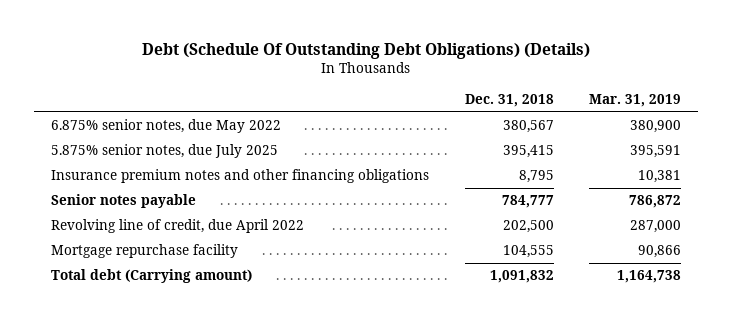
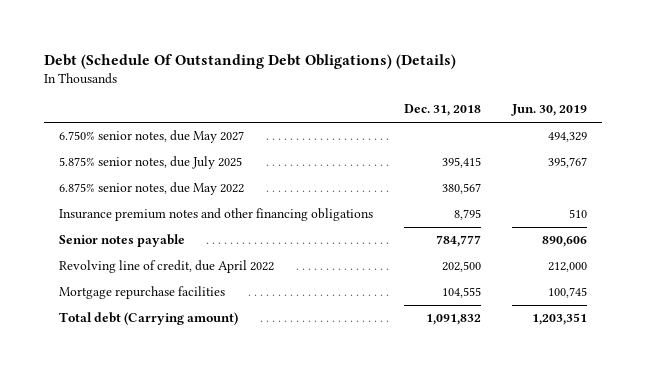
[588,94,681,108] Mar. 31, 2019 -> none
none -> [510,104,587,117] Jun. 30, 2019
none -> [59,130,245,144] 6.750% senior notes, due May 2027
[51,119,282,134] 6.875% senior notes, due May 2022 -> [59,182,245,196] 6.875% senior notes, due May 2022
[51,244,239,259] Mortgage repurchase facility -> [59,286,226,300] Mortgage repurchase facilities

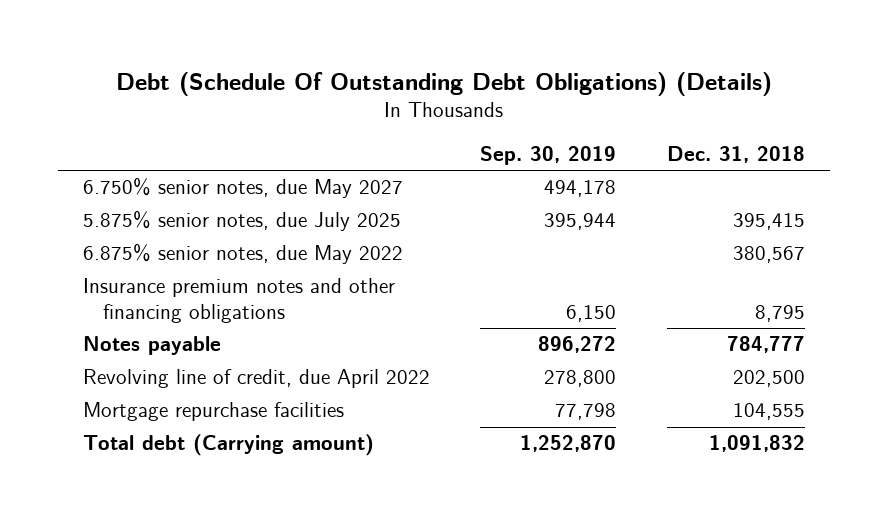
[510,104,587,117] Jun. 30, 2019 -> none
none -> [480,146,617,166] Sep. 30, 2019
[59,234,186,248] Senior notes payable -> [83,336,222,356] Notes payable

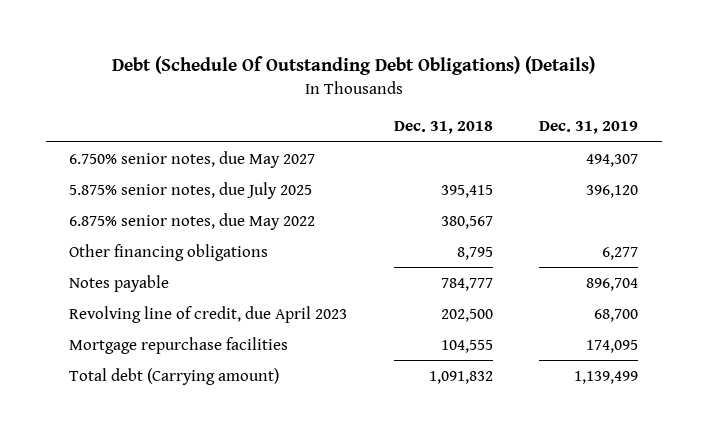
[480,146,617,166] Sep. 30, 2019 -> none
none -> [539,121,639,135] Dec. 31, 2019
[83,278,396,324] Insurance premium notes and other financing obligations -> [68,243,268,261] Other financing obligations
[83,369,431,389] Revolving line of credit, due April 2022 -> [68,305,347,323] Revolving line of credit, due April 2023

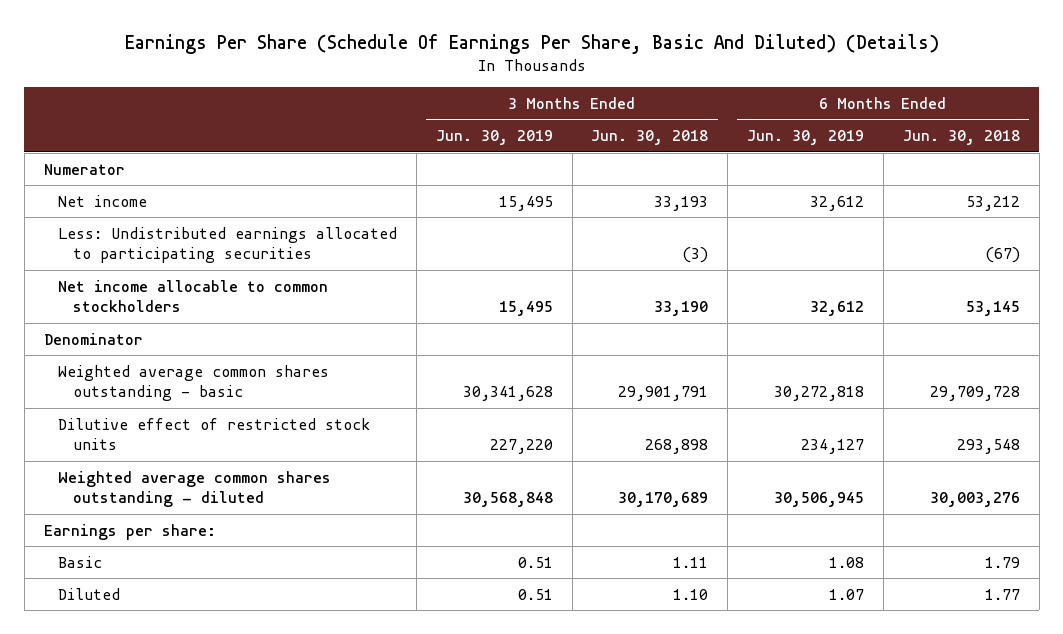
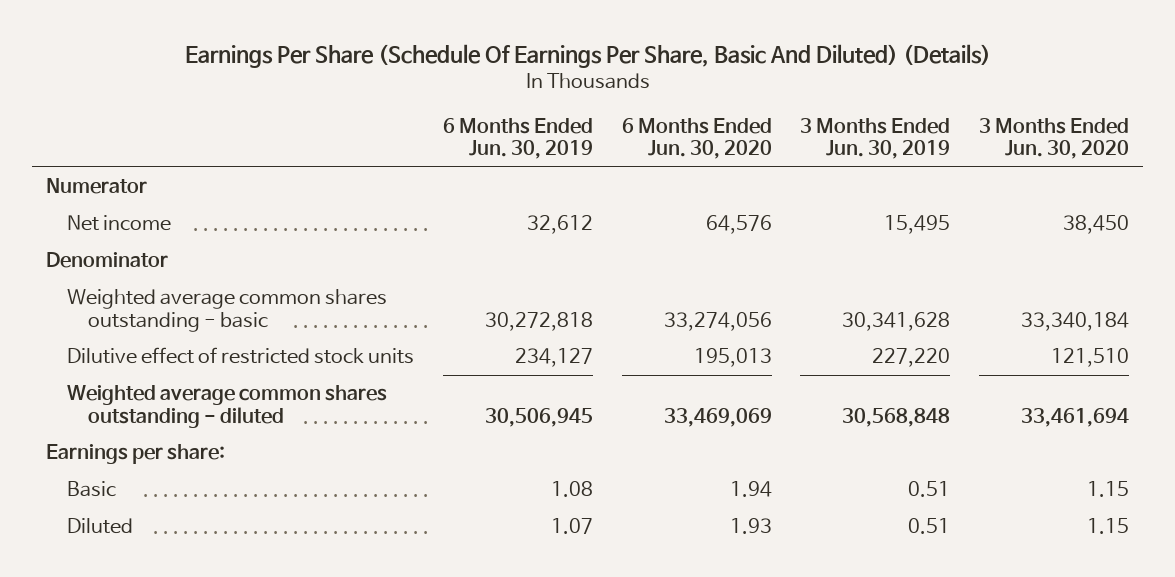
[591,130,709,146] Jun. 30, 2018 -> none
[902,130,1020,146] Jun. 30, 2018 -> none
none -> [621,117,772,160] 6 Months Ended Jun. 30, 2020
none -> [978,117,1129,160] 3 Months Ended Jun. 30, 2020
[58,226,398,264] Less: Undistributed earnings allocated to participating securities -> none
[58,279,329,313] Net income allocable to common stockholders -> none

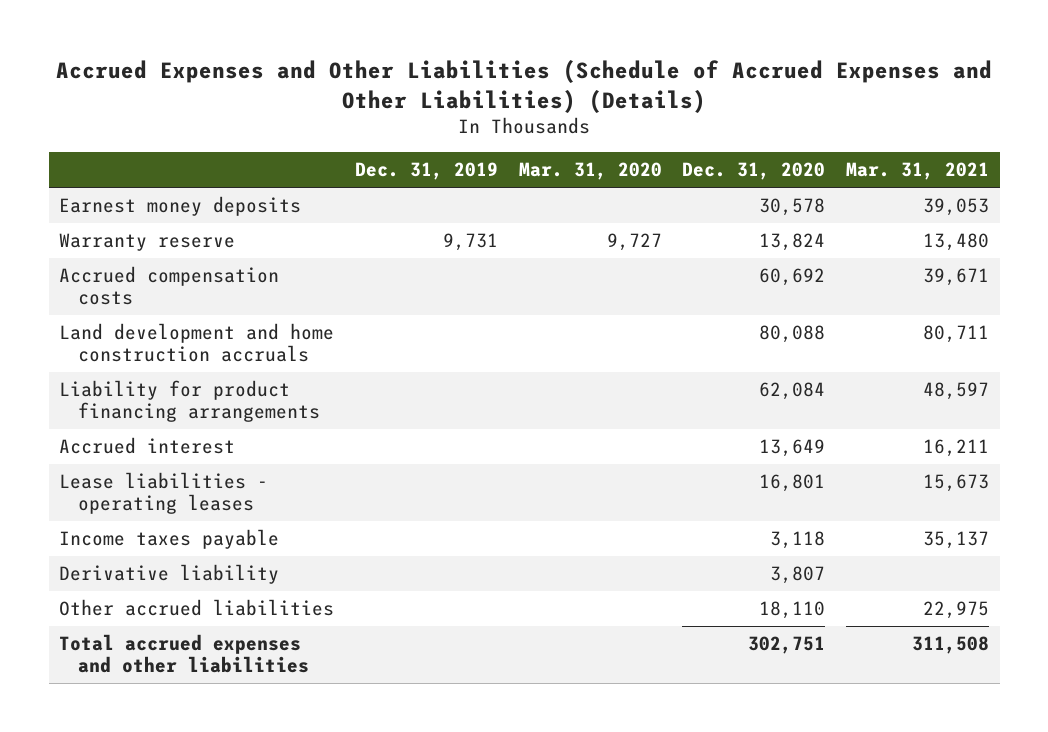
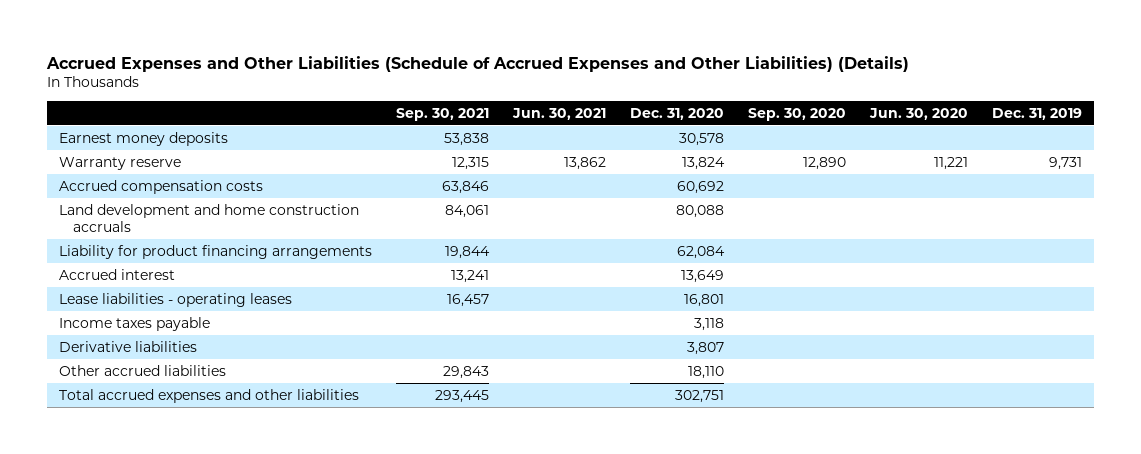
[518,162,662,181] Mar. 31, 2020 -> none
[846,162,990,181] Mar. 31, 2021 -> none
none -> [395,107,489,121] Sep. 30, 2021
none -> [511,107,606,120] Jun. 30, 2021
none -> [747,107,846,121] Sep. 30, 2020
none -> [868,107,968,120] Jun. 30, 2020
[59,564,280,585] Derivative liability -> [58,340,197,352] Derivative liabilities

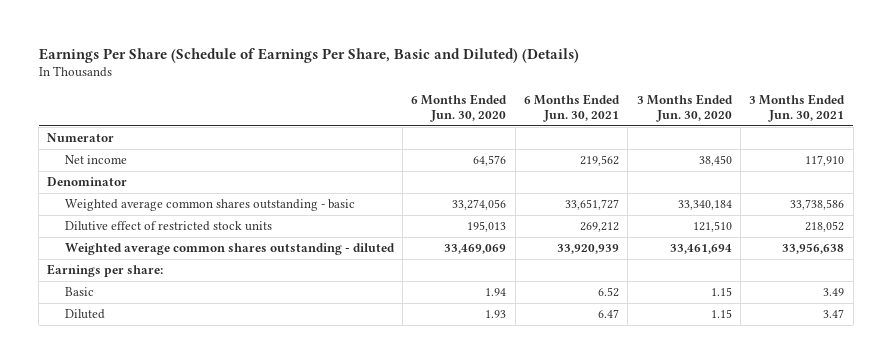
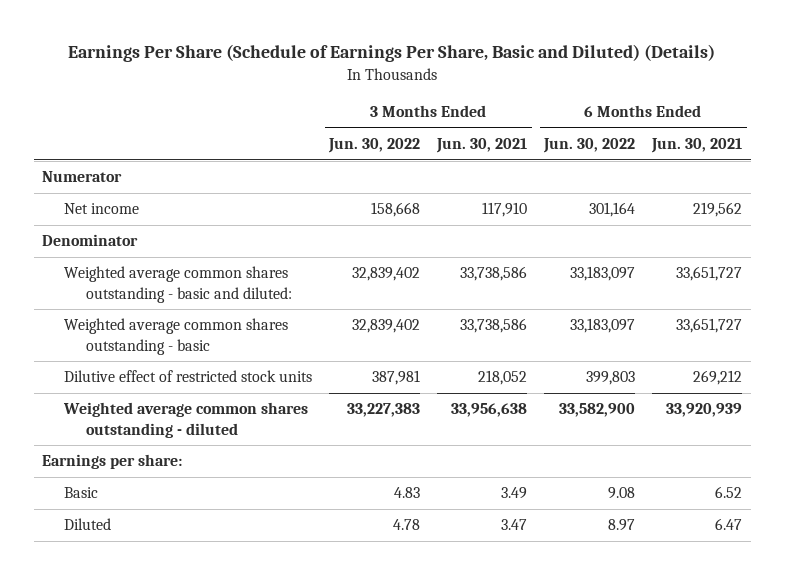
[411,93,508,122] 6 Months Ended Jun. 30, 2020 -> none
[636,93,733,122] 3 Months Ended Jun. 30, 2020 -> none
none -> [328,138,421,154] Jun. 30, 2022
none -> [543,138,636,154] Jun. 30, 2022
none -> [64,266,293,303] Weighted average common shares outstanding - basic and diluted:

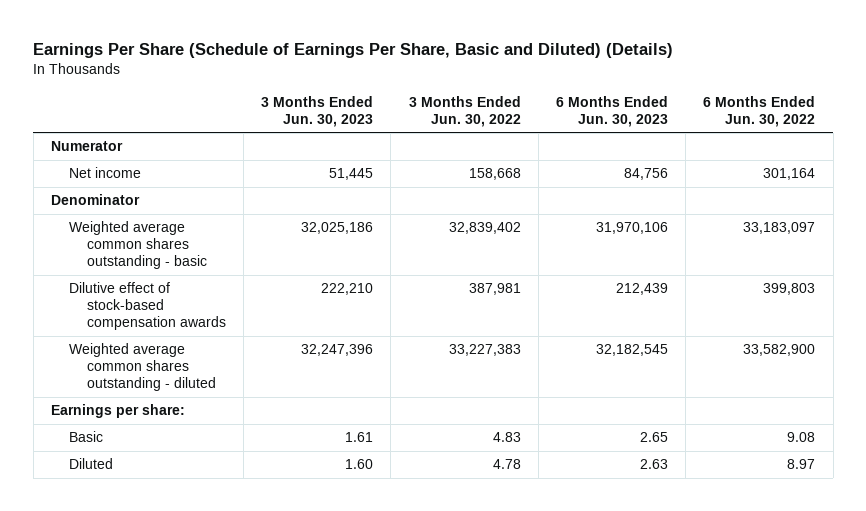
[436,138,528,154] Jun. 30, 2021 -> none
[651,138,743,154] Jun. 30, 2021 -> none
none -> [261,95,374,127] 3 Months Ended Jun. 30, 2023
none -> [555,95,668,127] 6 Months Ended Jun. 30, 2023
[64,266,293,303] Weighted average common shares outstanding - basic and diluted: -> none
[64,370,313,383] Dilutive effect of restricted stock units -> [68,282,226,330] Dilutive effect of stock-based compensation awards

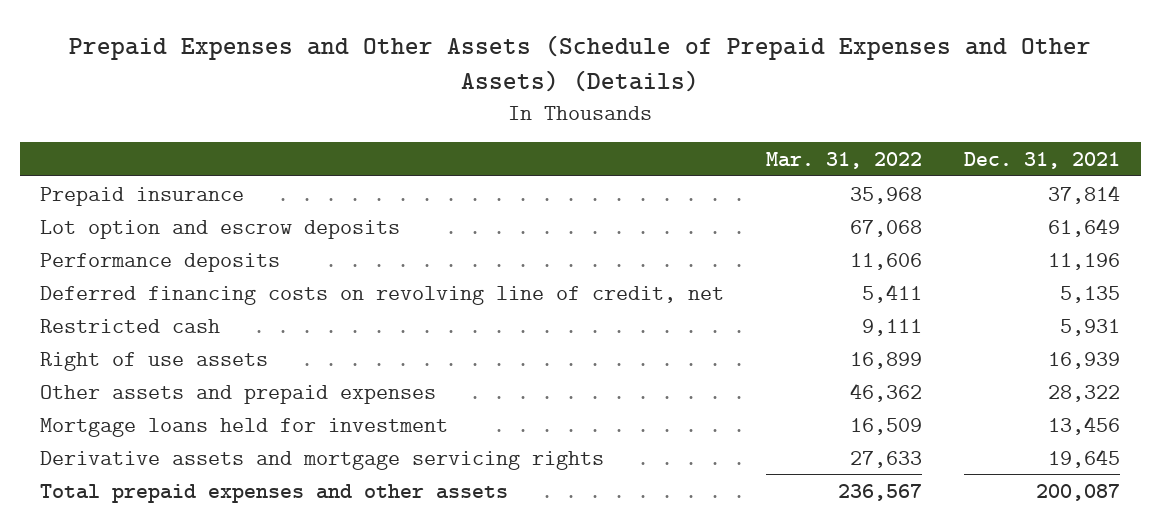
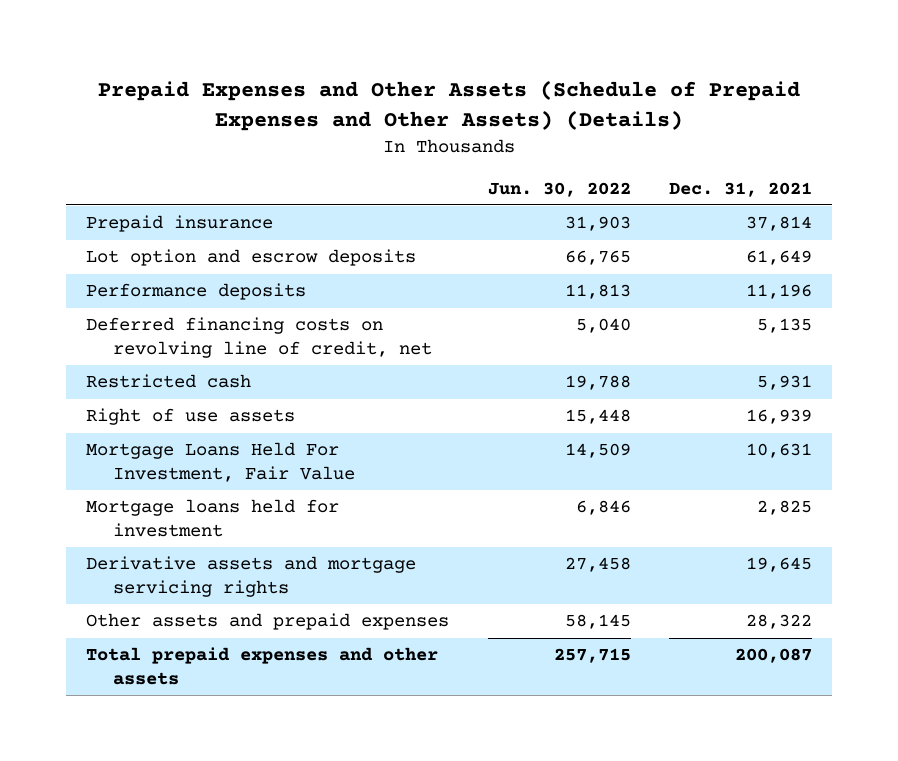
[766,151,923,169] Mar. 31, 2022 -> none
none -> [487,181,631,197] Jun. 30, 2022
none -> [85,442,355,483] Mortgage Loans Held For Investment, Fair Value
[1047,415,1120,435] 13,456 -> [757,500,813,516] 2,825
[40,384,437,404] Other assets and prepaid expenses -> [85,613,449,631] Other assets and prepaid expenses

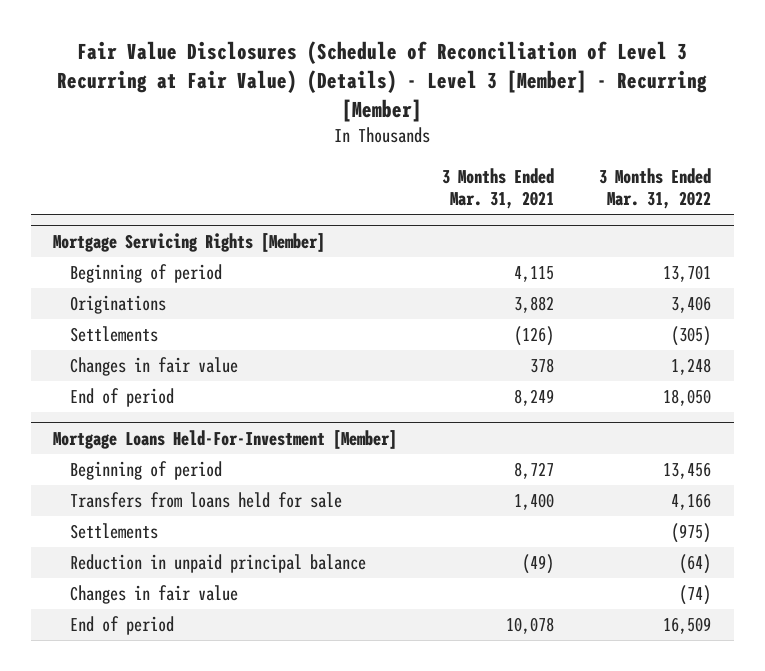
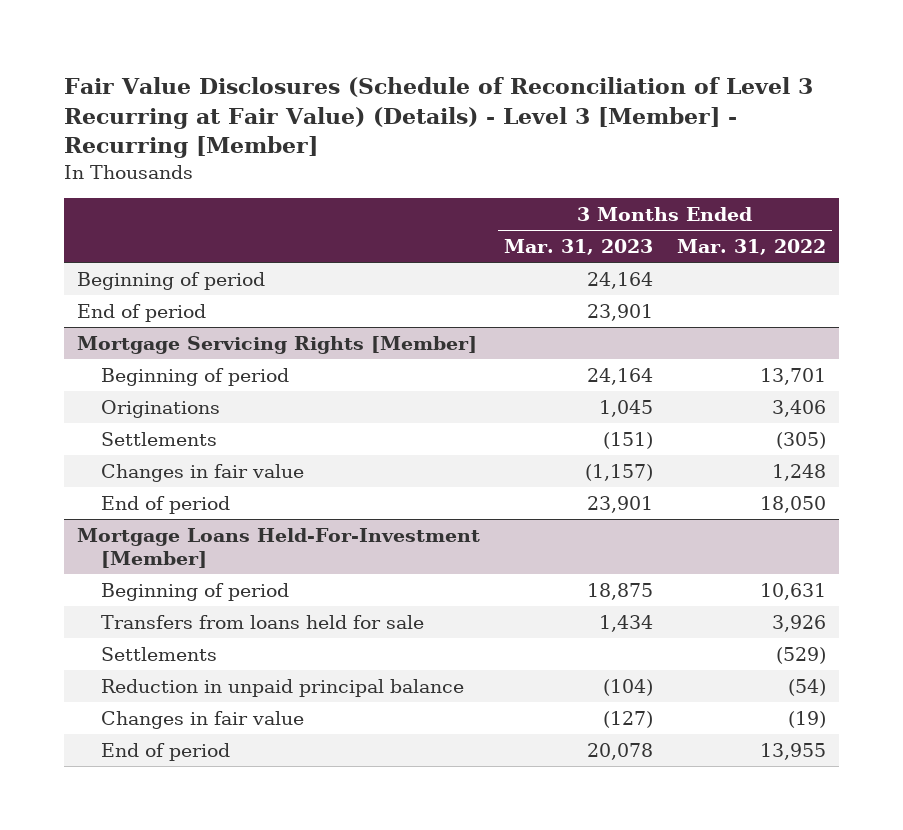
[442,168,555,210] 3 Months Ended Mar. 31, 2021 -> none
none -> [503,239,653,256] Mar. 31, 2023
none -> [76,272,265,291] Beginning of period
none -> [76,304,206,323] End of period
[663,462,712,480] 13,456 -> [760,583,827,601] 10,631
[671,493,712,511] 4,166 -> [772,615,827,633] 3,926
[671,523,712,544] (975) -> [776,647,827,665] (529)
[679,554,712,575] (64) -> [788,679,827,697] (54)
[679,585,712,606] (74) -> [788,711,827,729] (19)
[663,617,712,635] 16,509 -> [760,743,827,761] 13,955

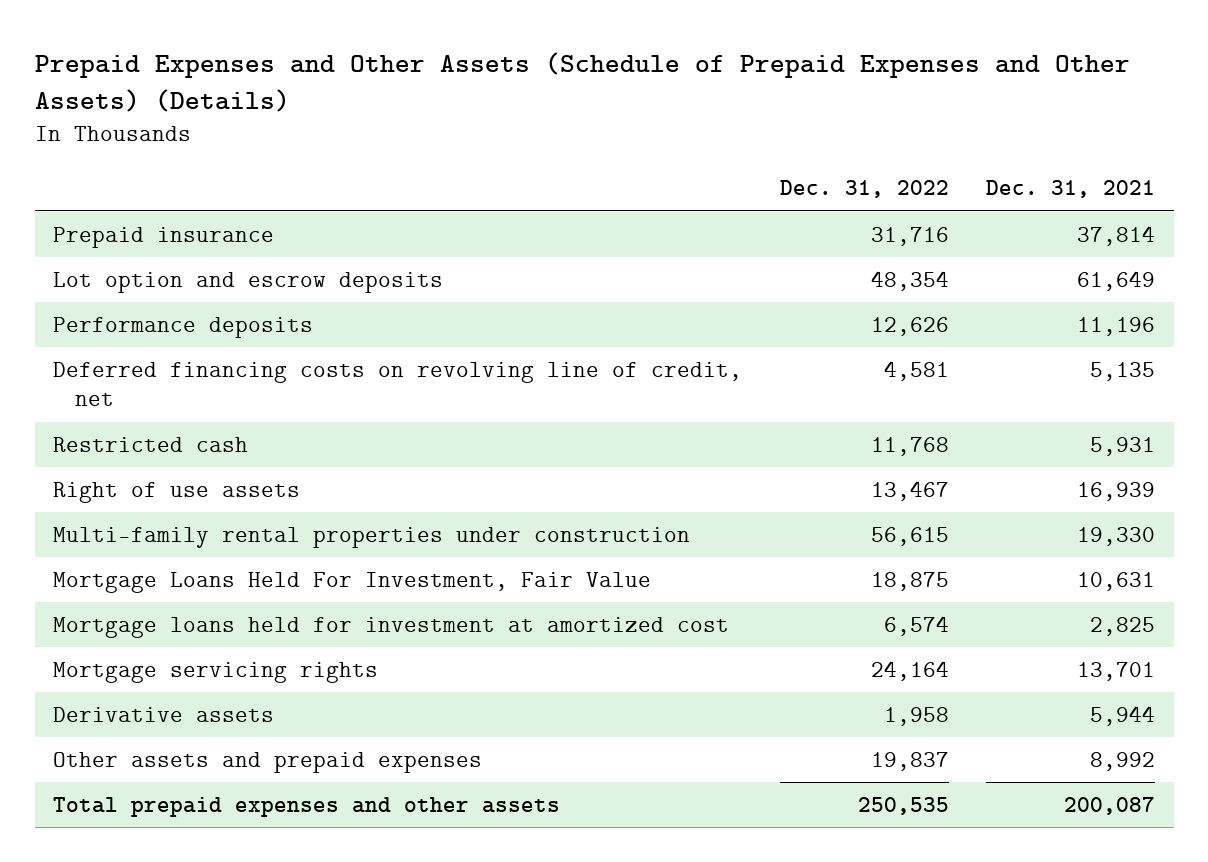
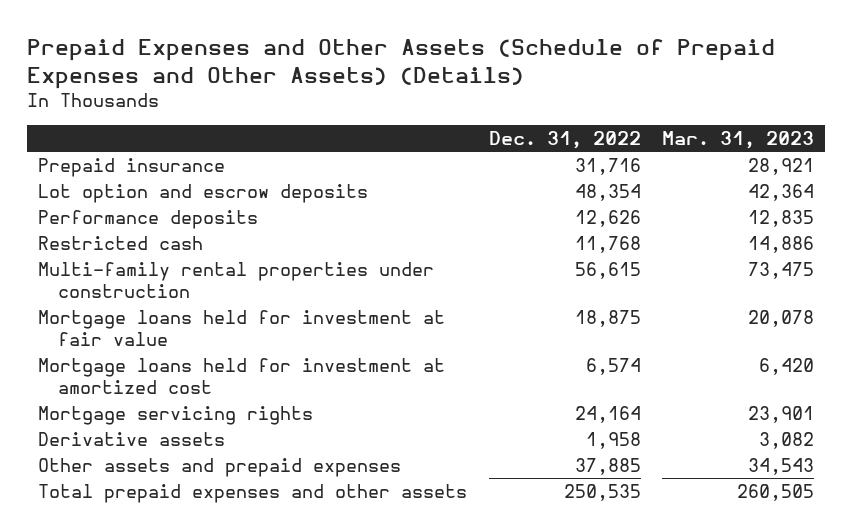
[985,180,1155,199] Dec. 31, 2021 -> none
none -> [662,130,815,149] Mar. 31, 2023
[53,362,743,407] Deferred financing costs on revolving line of credit, net -> none
[53,482,301,504] Right of use assets -> none
[53,572,652,594] Mortgage Loans Held For Investment, Fair Value -> [38,309,446,346] Mortgage loans held for investment at fair value
[870,752,949,772] 19,837 -> [574,457,641,475] 37,885

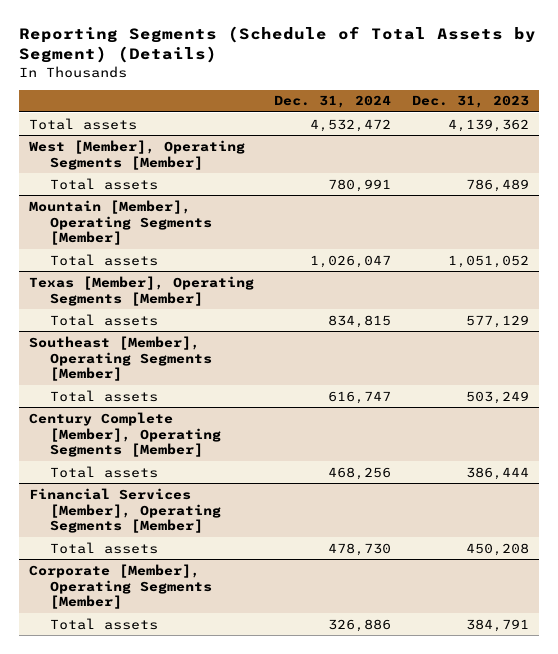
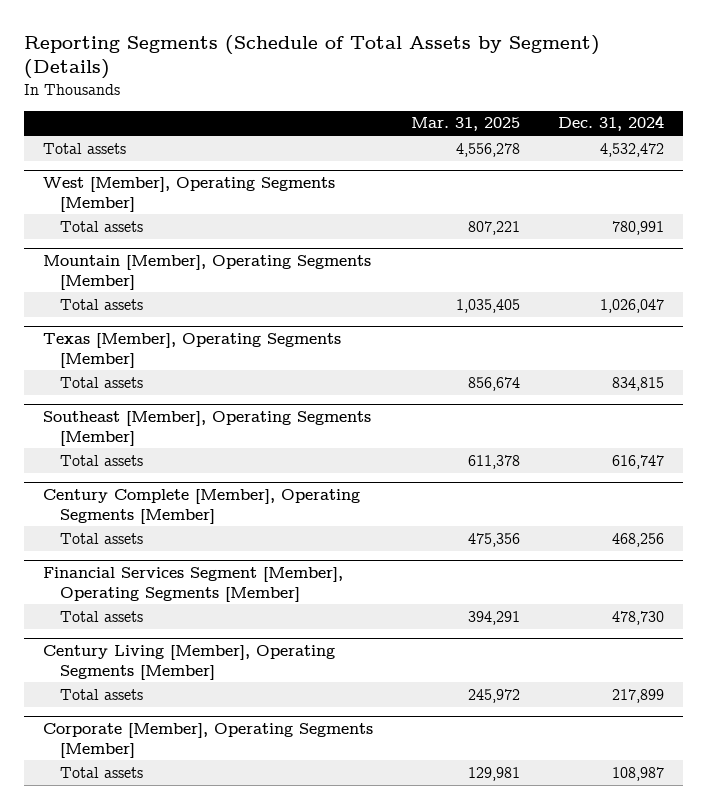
[411,95,529,109] Dec. 31, 2023 -> none
none -> [410,117,520,132] Mar. 31, 2025
[29,487,221,534] Financial Services [Member], Operating Segments [Member] -> [42,567,343,602] Financial Services Segment [Member], Operating Segments [Member]
none -> [42,645,335,680] Century Living [Member], Operating Segments [Member]
none -> [59,688,143,700] Total assets
[328,618,392,632] 326,886 -> [611,766,664,781] 108,987

